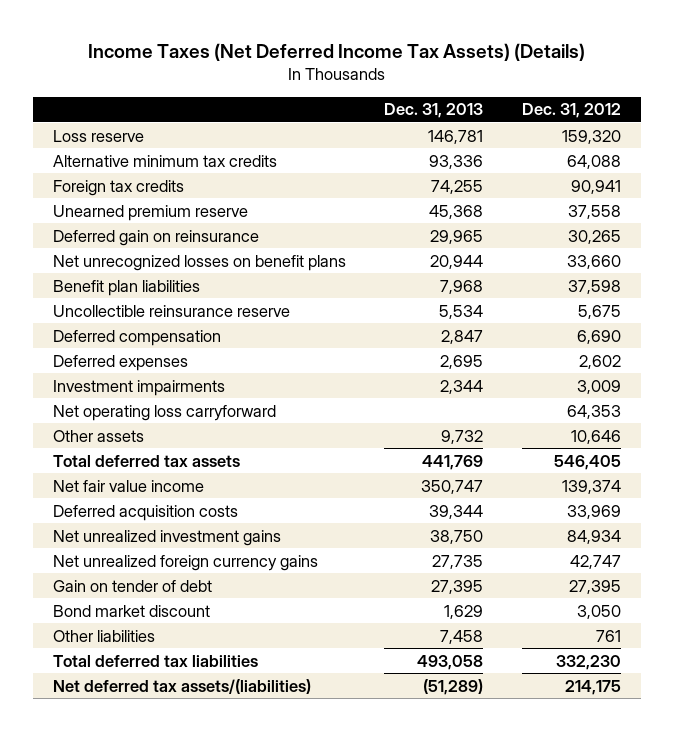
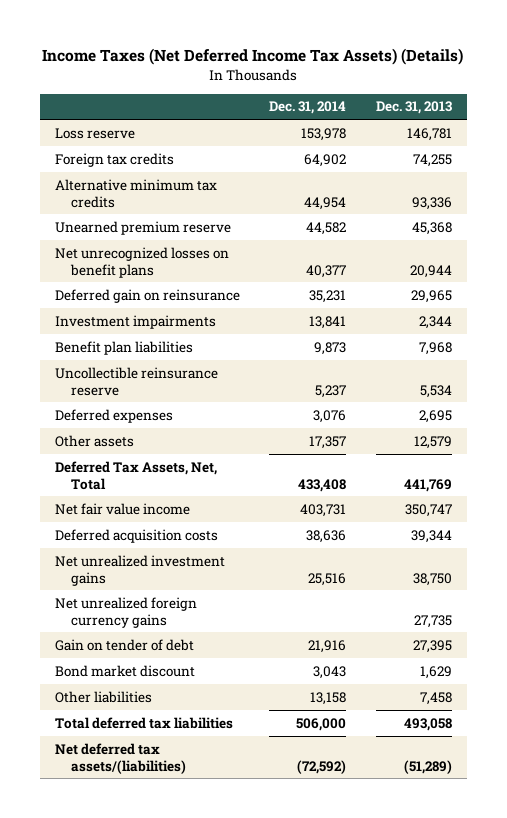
[522,103,622,119] Dec. 31, 2012 -> none
none -> [269,101,347,115] Dec. 31, 2014
[52,154,277,167] Alternative minimum tax credits -> [54,178,217,208] Alternative minimum tax credits
[52,229,259,246] Deferred gain on reinsurance -> [54,288,240,303] Deferred gain on reinsurance
[52,379,225,396] Investment impairments -> [54,314,216,329] Investment impairments
[52,329,221,346] Deferred compensation -> none
[52,404,276,421] Net operating loss carryforward -> none
[441,429,484,444] 9,732 -> [413,435,452,449] 12,579
[52,454,240,467] Total deferred tax assets -> [54,460,217,490] Deferred Tax Assets, Net, Total

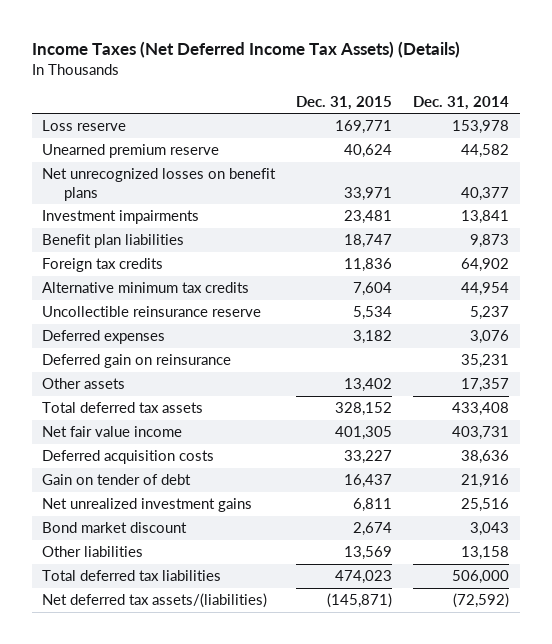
[375,101,452,115] Dec. 31, 2013 -> none
none -> [296,95,393,110] Dec. 31, 2015
[54,152,174,167] Foreign tax credits -> [42,258,164,273] Foreign tax credits
[54,178,217,208] Alternative minimum tax credits -> [42,282,250,294] Alternative minimum tax credits
[54,288,240,303] Deferred gain on reinsurance -> [42,354,232,369] Deferred gain on reinsurance
[54,460,217,490] Deferred Tax Assets, Net, Total -> [42,402,204,414] Total deferred tax assets
[54,596,197,628] Net unrealized foreign currency gains -> none
[54,554,225,586] Net unrealized investment gains -> [42,498,253,513] Net unrealized investment gains

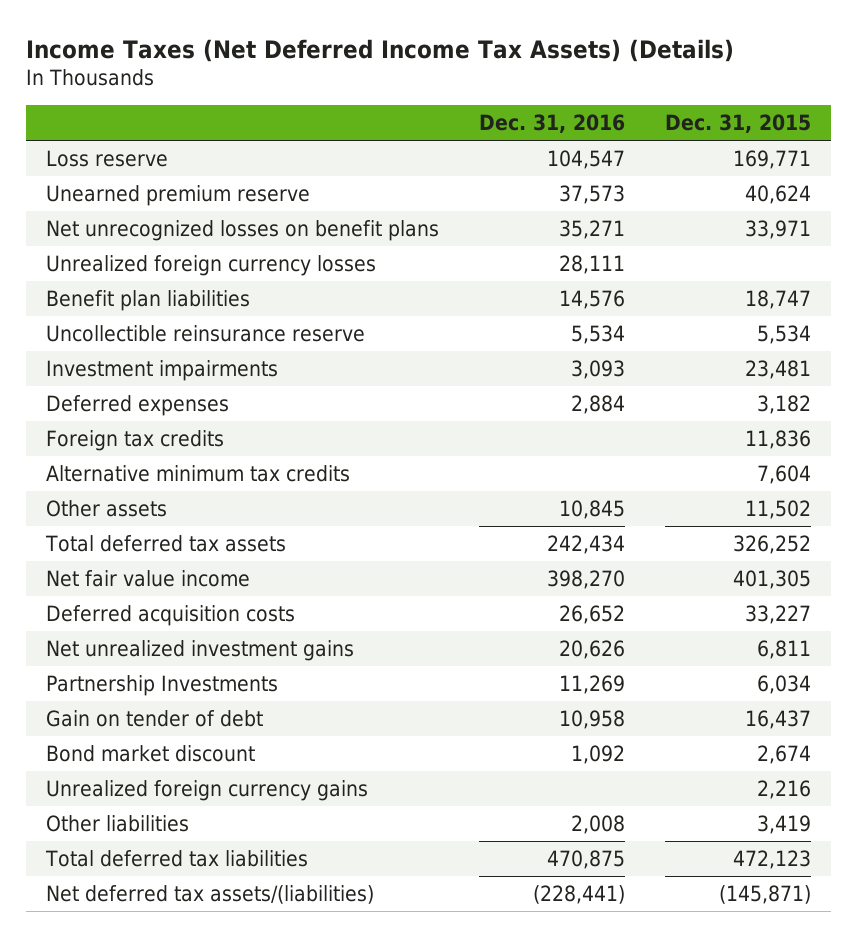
[413,95,510,110] Dec. 31, 2014 -> none
none -> [478,114,625,134] Dec. 31, 2016
none -> [45,254,376,276] Unrealized foreign currency losses
[42,210,200,225] Investment impairments -> [45,359,278,381] Investment impairments
[42,354,232,369] Deferred gain on reinsurance -> none
[42,258,164,273] Foreign tax credits -> [45,429,224,451] Foreign tax credits
[42,282,250,294] Alternative minimum tax credits -> [45,464,350,482] Alternative minimum tax credits
[344,378,393,393] 13,402 -> [744,499,811,519] 11,502
[335,402,393,417] 328,152 -> [732,534,811,554] 326,252
none -> [45,674,278,696] Partnership Investments
[42,474,192,486] Gain on tender of debt -> [45,709,263,727] Gain on tender of debt
none -> [45,779,368,801] Unrealized foreign currency gains
[344,546,393,561] 13,569 -> [756,814,811,834] 3,419
[335,570,393,585] 474,023 -> [732,849,811,869] 472,123

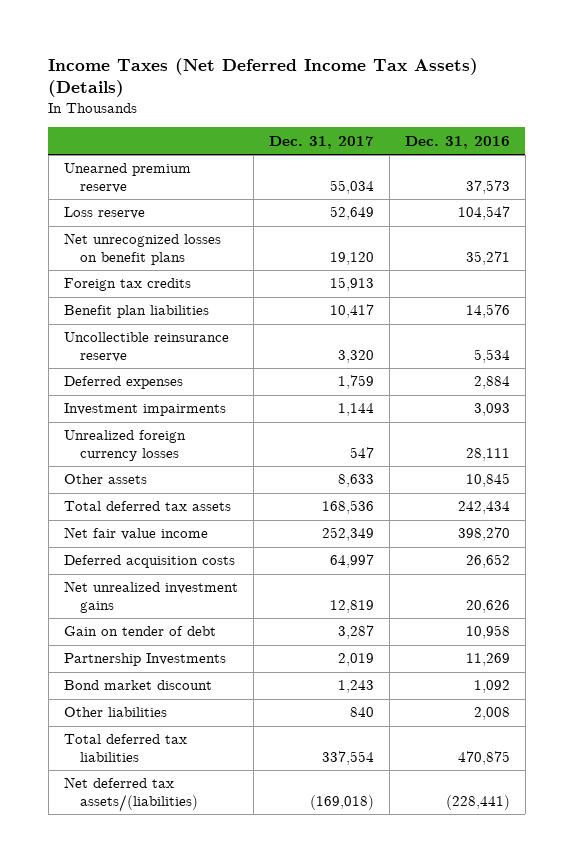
[664,114,811,134] Dec. 31, 2015 -> none
none -> [268,135,374,149] Dec. 31, 2017
[45,149,168,167] Loss reserve -> [63,207,145,220] Loss reserve
[45,429,224,451] Foreign tax credits -> [63,278,191,292] Foreign tax credits
[45,464,350,482] Alternative minimum tax credits -> none
[45,359,278,381] Investment impairments -> [63,403,226,417] Investment impairments
[45,254,376,276] Unrealized foreign currency losses -> [63,430,186,462] Unrealized foreign currency losses
[45,674,278,696] Partnership Investments -> [63,653,226,667] Partnership Investments
[45,779,368,801] Unrealized foreign currency gains -> none

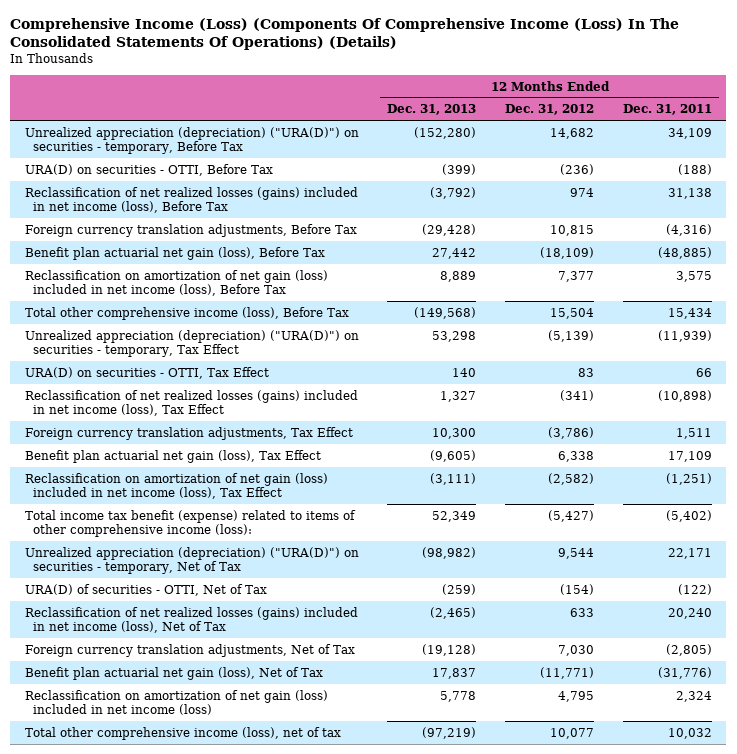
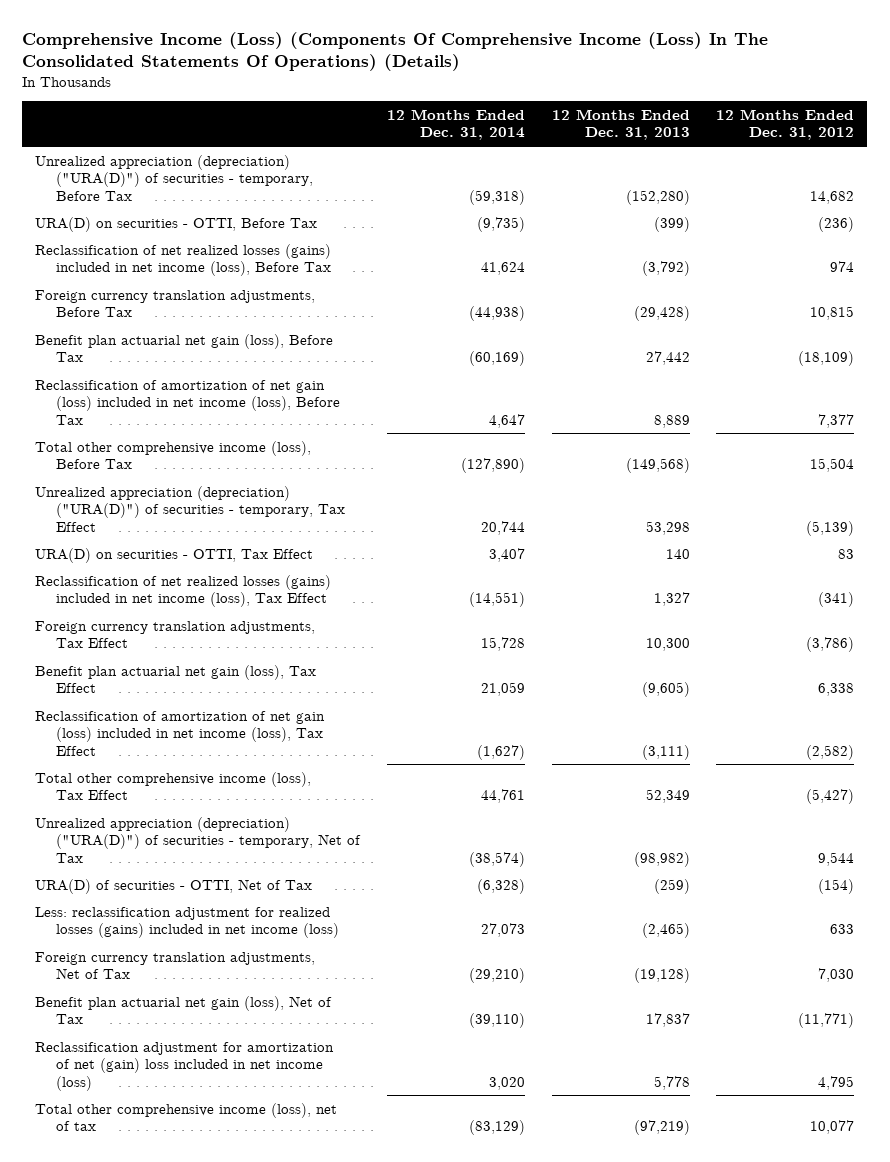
[622,104,712,116] Dec. 31, 2011 -> none
none -> [386,108,525,141] 12 Months Ended Dec. 31, 2014
[24,126,359,155] Unrealized appreciation (depreciation) ("URA(D)") on securities - temporary, Before Tax -> [35,154,314,201] Unrealized appreciation (depreciation) ("URA(D)") of securities - temporary, Before Tax
[24,269,328,297] Reclassification on amortization of net gain (loss) included in net income (loss), Before Tax -> [35,379,341,425] Reclassification of amortization of net gain (loss) included in net income (loss), Before Tax
[24,329,359,358] Unrealized appreciation (depreciation) ("URA(D)") on securities - temporary, Tax Effect -> [35,485,346,532] Unrealized appreciation (depreciation) ("URA(D)") of securities - temporary, Tax Effect
[24,472,328,500] Reclassification on amortization of net gain (loss) included in net income (loss), Tax Effect -> [35,710,326,756] Reclassification of amortization of net gain (loss) included in net income (loss), Tax Effect
[24,509,356,538] Total income tax benefit (expense) related to items of other comprehensive income (loss): -> [35,771,312,801] Total other comprehensive income (loss), Tax Effect
[24,546,359,575] Unrealized appreciation (depreciation) ("URA(D)") on securities - temporary, Net of Tax -> [35,816,362,863] Unrealized appreciation (depreciation) ("URA(D)") of securities - temporary, Net of Tax
[24,606,358,634] Reclassification of net realized losses (gains) included in net income (loss), Net of Tax -> [35,906,340,939] Less: reclassification adjustment for realized losses (gains) included in net income (loss)
[24,689,328,716] Reclassification on amortization of net gain (loss) included in net income (loss) -> [35,1041,335,1091] Reclassification adjustment for amortization of net (gain) loss included in net income (loss)

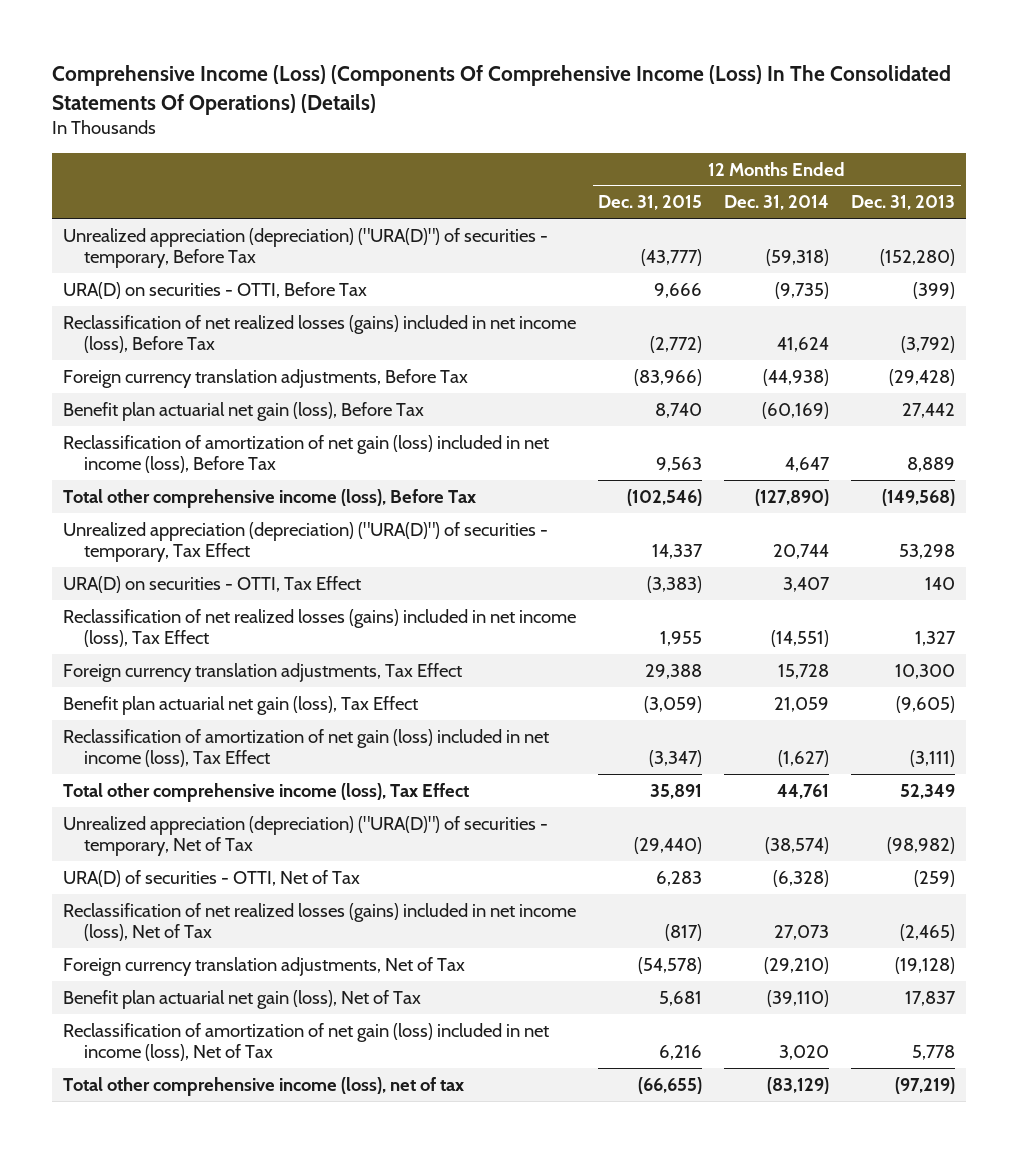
[716,108,855,141] 12 Months Ended Dec. 31, 2012 -> none
none -> [598,195,703,211] Dec. 31, 2015
[35,906,340,939] Less: reclassification adjustment for realized losses (gains) included in net income (loss) -> [63,902,577,942] Reclassification of net realized losses (gains) included in net income (loss), Net of Tax
[35,1041,335,1091] Reclassification adjustment for amortization of net (gain) loss included in net income (loss) -> [63,1022,550,1062] Reclassification of amortization of net gain (loss) included in net income (loss), Net of Tax

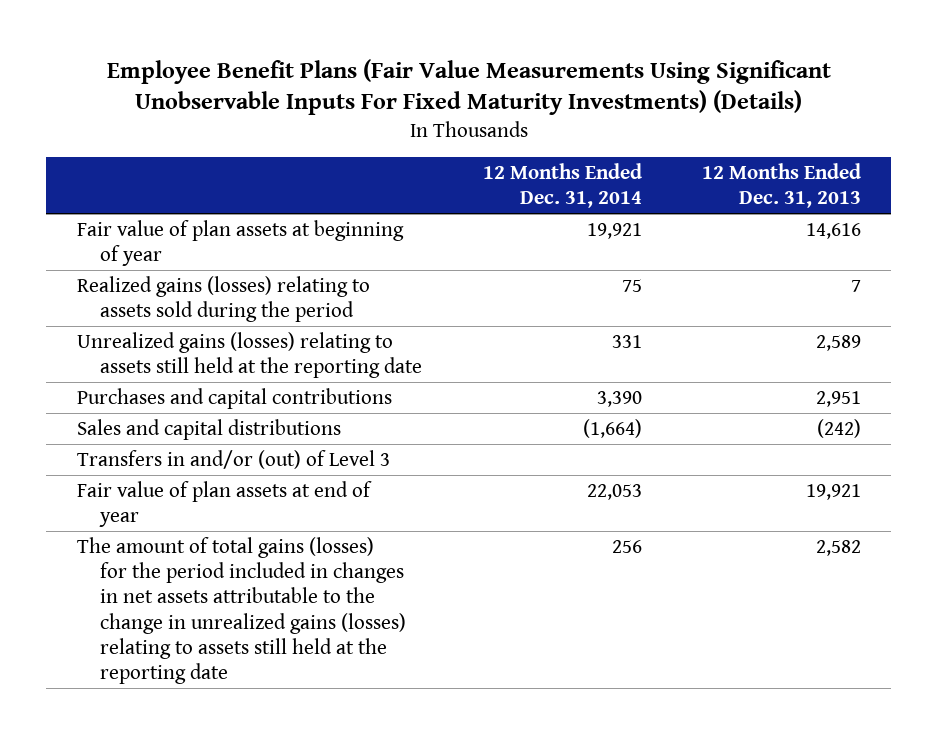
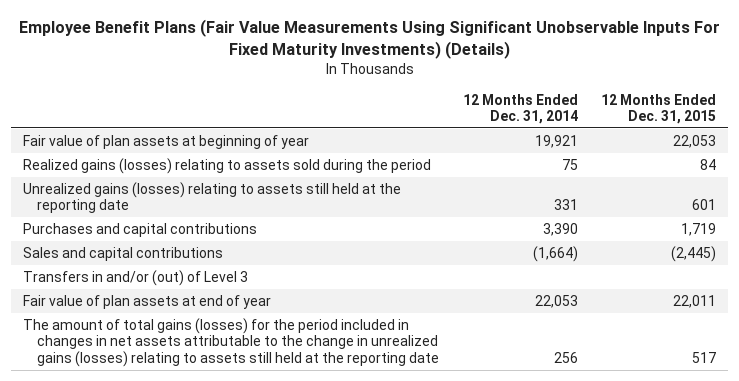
[701,162,861,209] 12 Months Ended Dec. 31, 2013 -> none
none -> [601,93,717,125] 12 Months Ended Dec. 31, 2015
[76,418,341,440] Sales and capital distributions -> [23,246,224,261] Sales and capital contributions

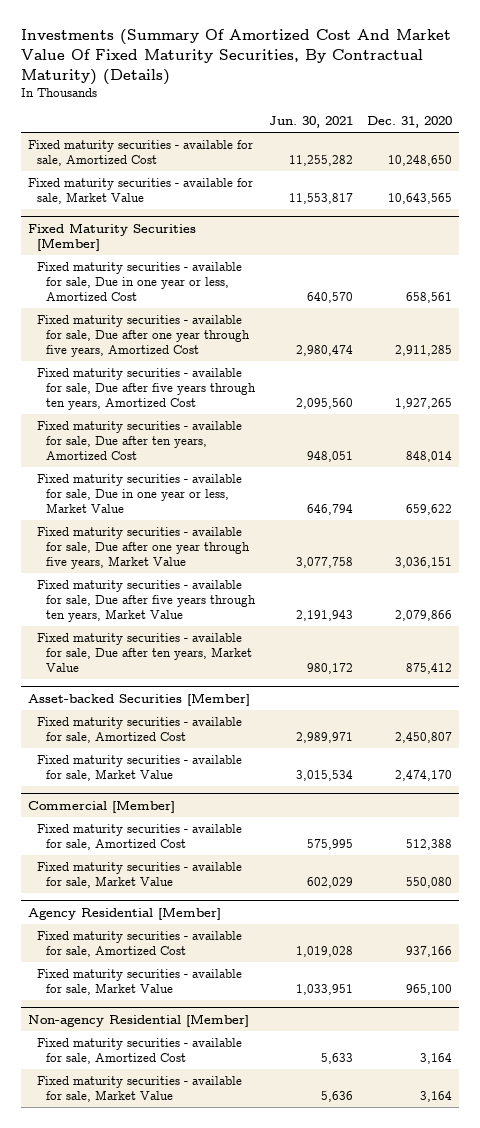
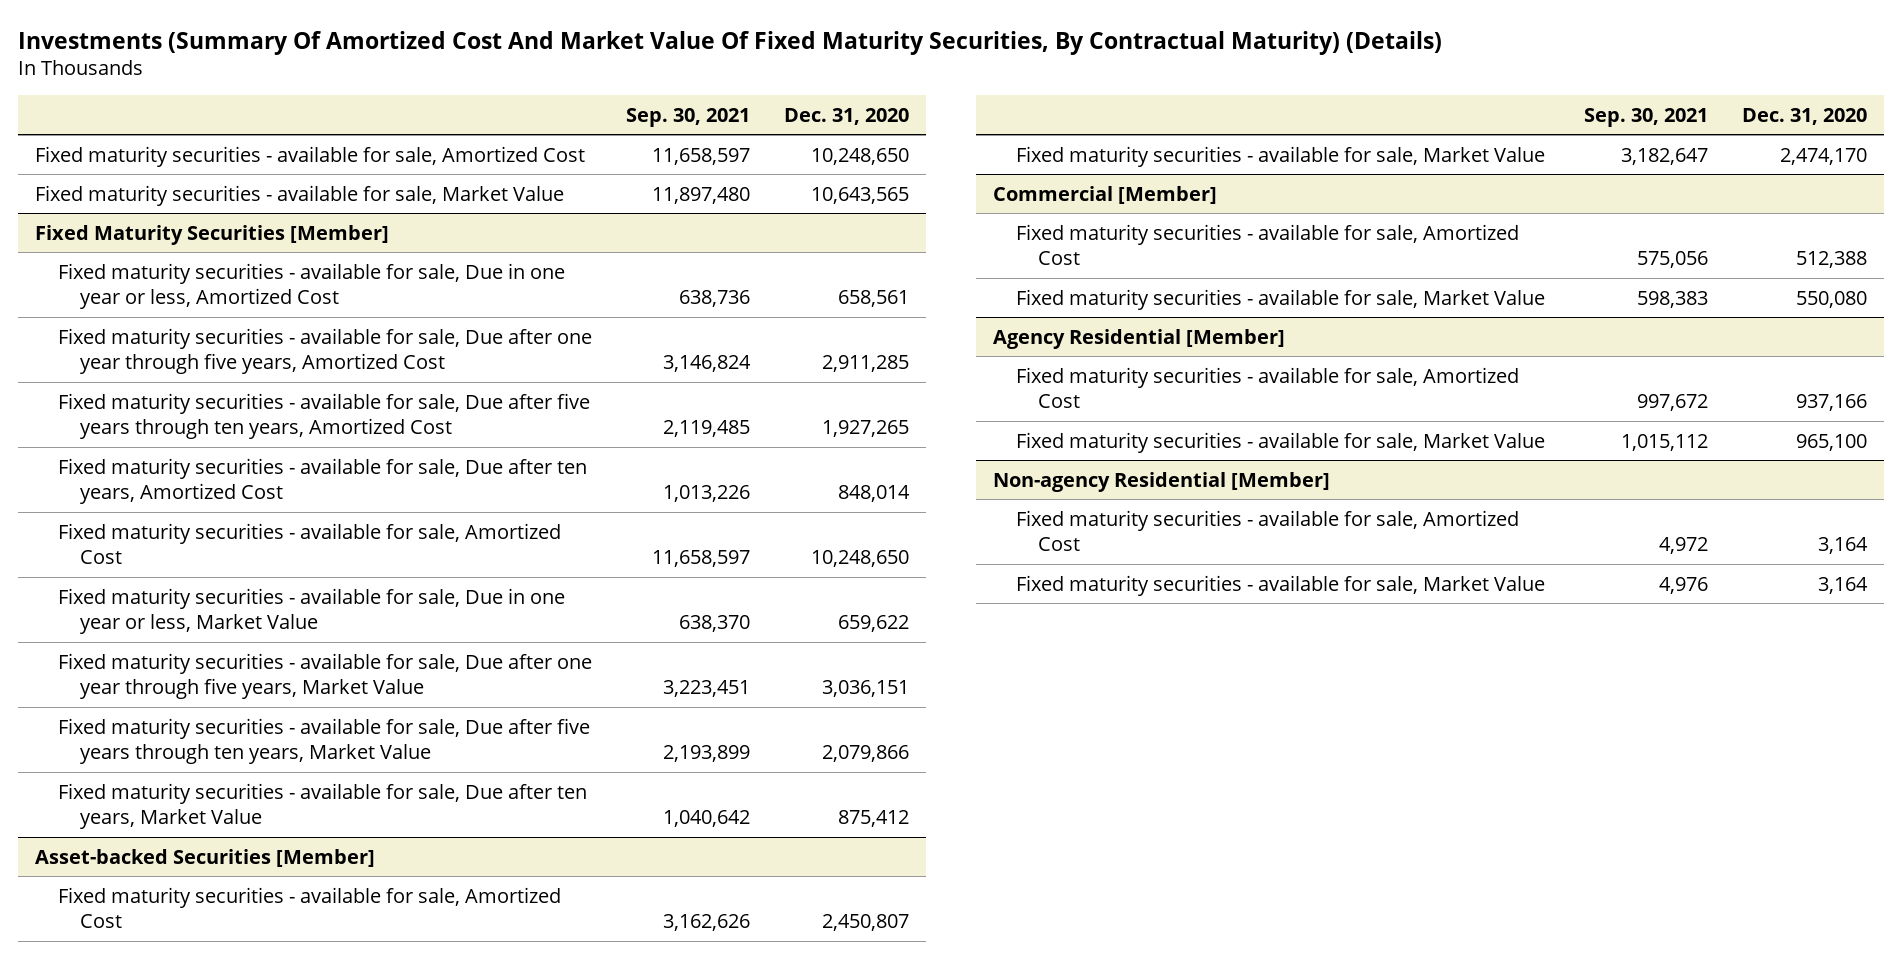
[269,116,354,129] Jun. 30, 2021 -> none
none -> [625,107,750,127] Sep. 30, 2021
none -> [57,522,561,565] Fixed maturity securities - available for sale, Amortized Cost

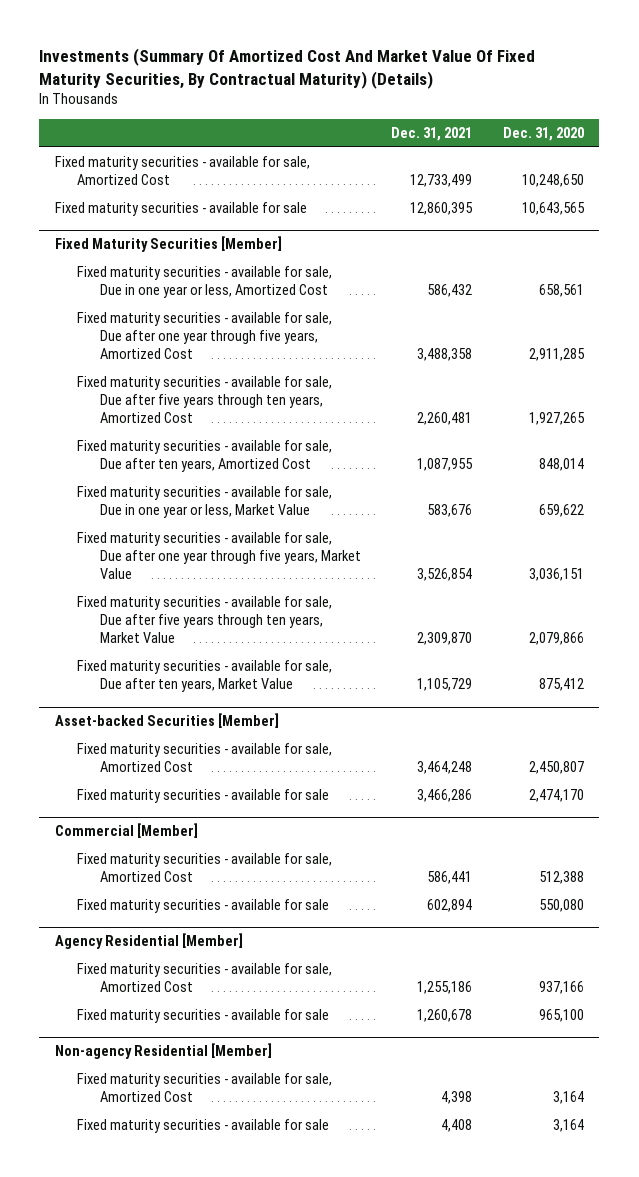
[625,107,750,127] Sep. 30, 2021 -> none
none -> [391,126,473,141] Dec. 31, 2021
[34,184,564,206] Fixed maturity securities - available for sale, Market Value -> [54,201,307,216] Fixed maturity securities - available for sale
[57,522,561,565] Fixed maturity securities - available for sale, Amortized Cost -> none
[1015,145,1545,167] Fixed maturity securities - available for sale, Market Value -> [77,788,330,803] Fixed maturity securities - available for sale
[1015,288,1545,310] Fixed maturity securities - available for sale, Market Value -> [77,898,330,913] Fixed maturity securities - available for sale
[1015,431,1545,453] Fixed maturity securities - available for sale, Market Value -> [77,1008,330,1023] Fixed maturity securities - available for sale
[1015,574,1545,596] Fixed maturity securities - available for sale, Market Value -> [77,1118,330,1133] Fixed maturity securities - available for sale

